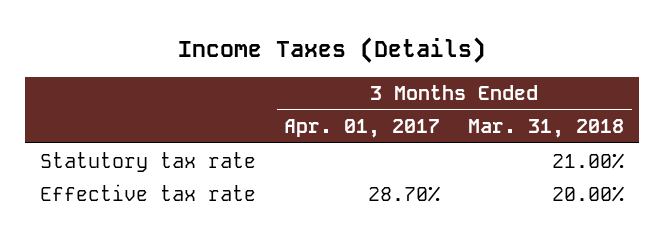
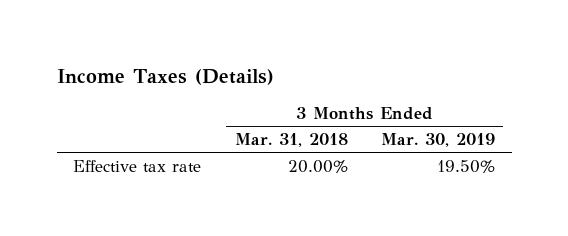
[284,119,441,139] Apr. 01, 2017 -> none
none -> [381,133,496,148] Mar. 30, 2019
[39,151,256,172] Statutory tax rate -> none

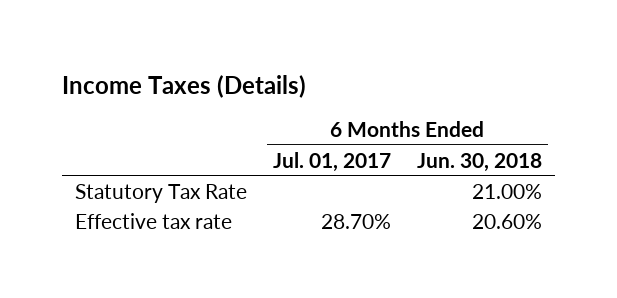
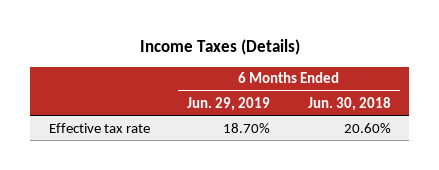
[273,151,392,172] Jul. 01, 2017 -> none
none -> [187,96,271,111] Jun. 29, 2019
[75,183,248,203] Statutory Tax Rate -> none

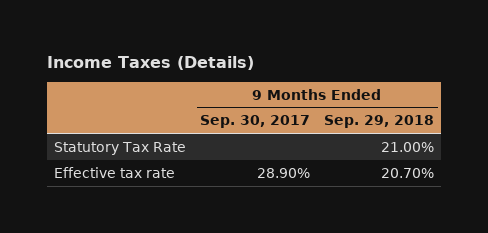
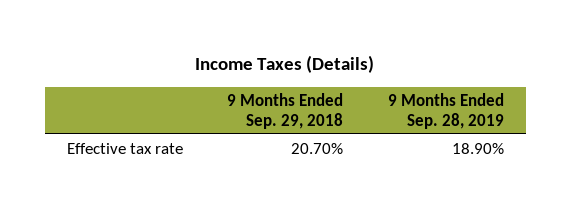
[200,115,311,129] Sep. 30, 2017 -> none
none -> [387,92,504,129] 9 Months Ended Sep. 28, 2019
[54,141,187,155] Statutory Tax Rate -> none

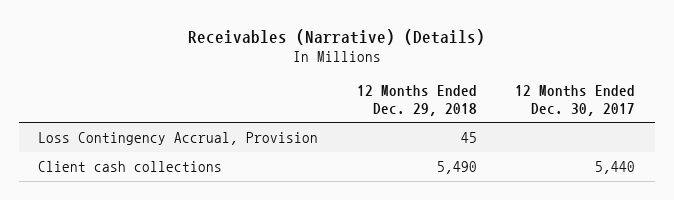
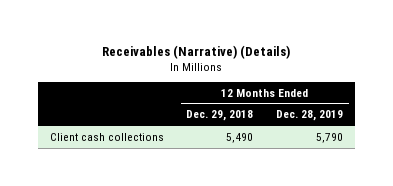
[515,84,636,116] 12 Months Ended Dec. 30, 2017 -> none
none -> [276,110,344,122] Dec. 28, 2019
[38,132,319,146] Loss Contingency Accrual, Provision -> none

